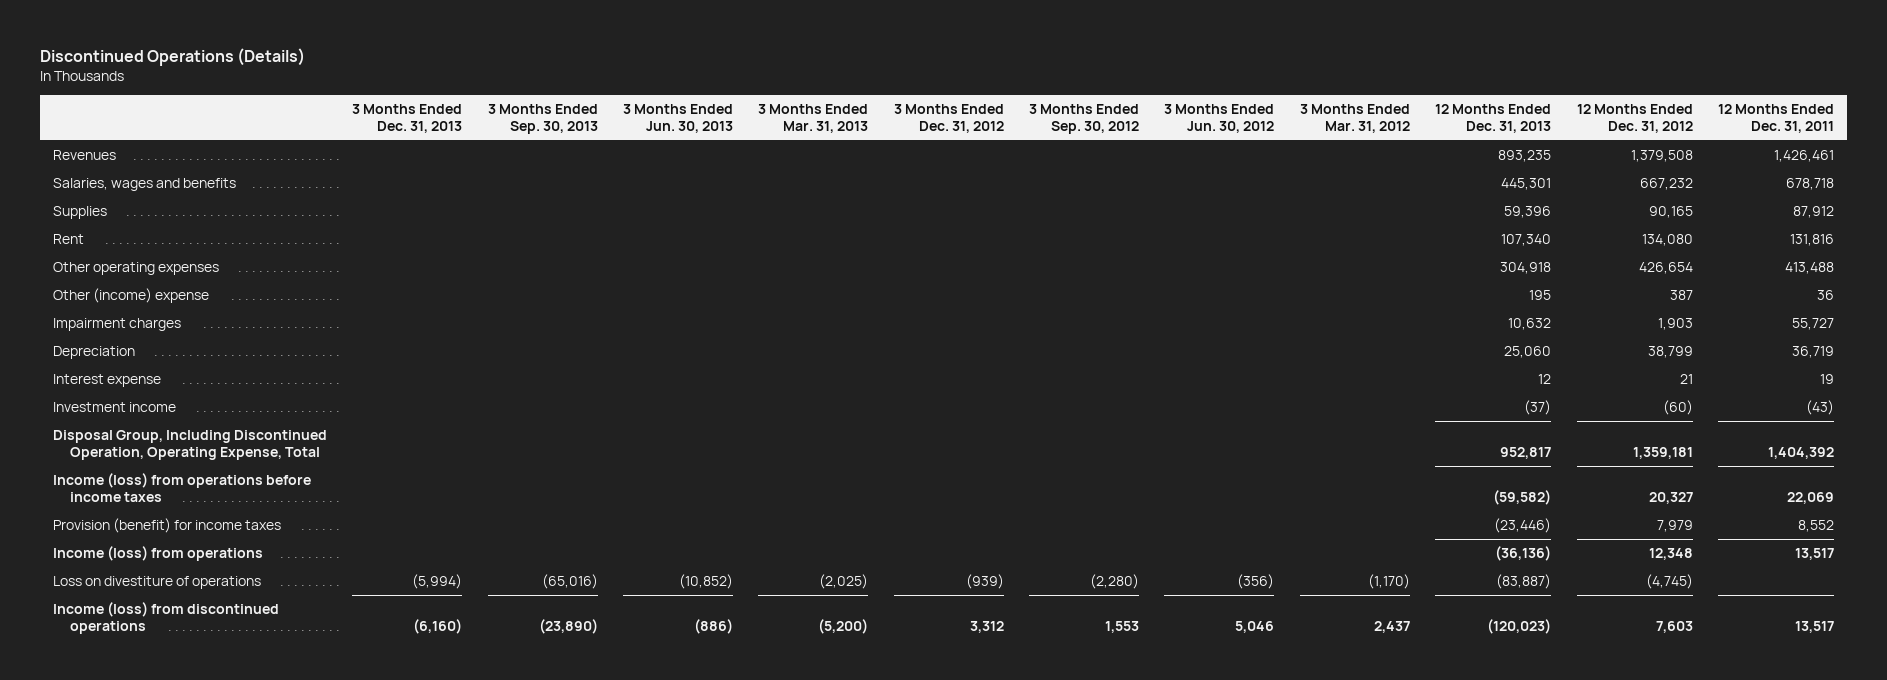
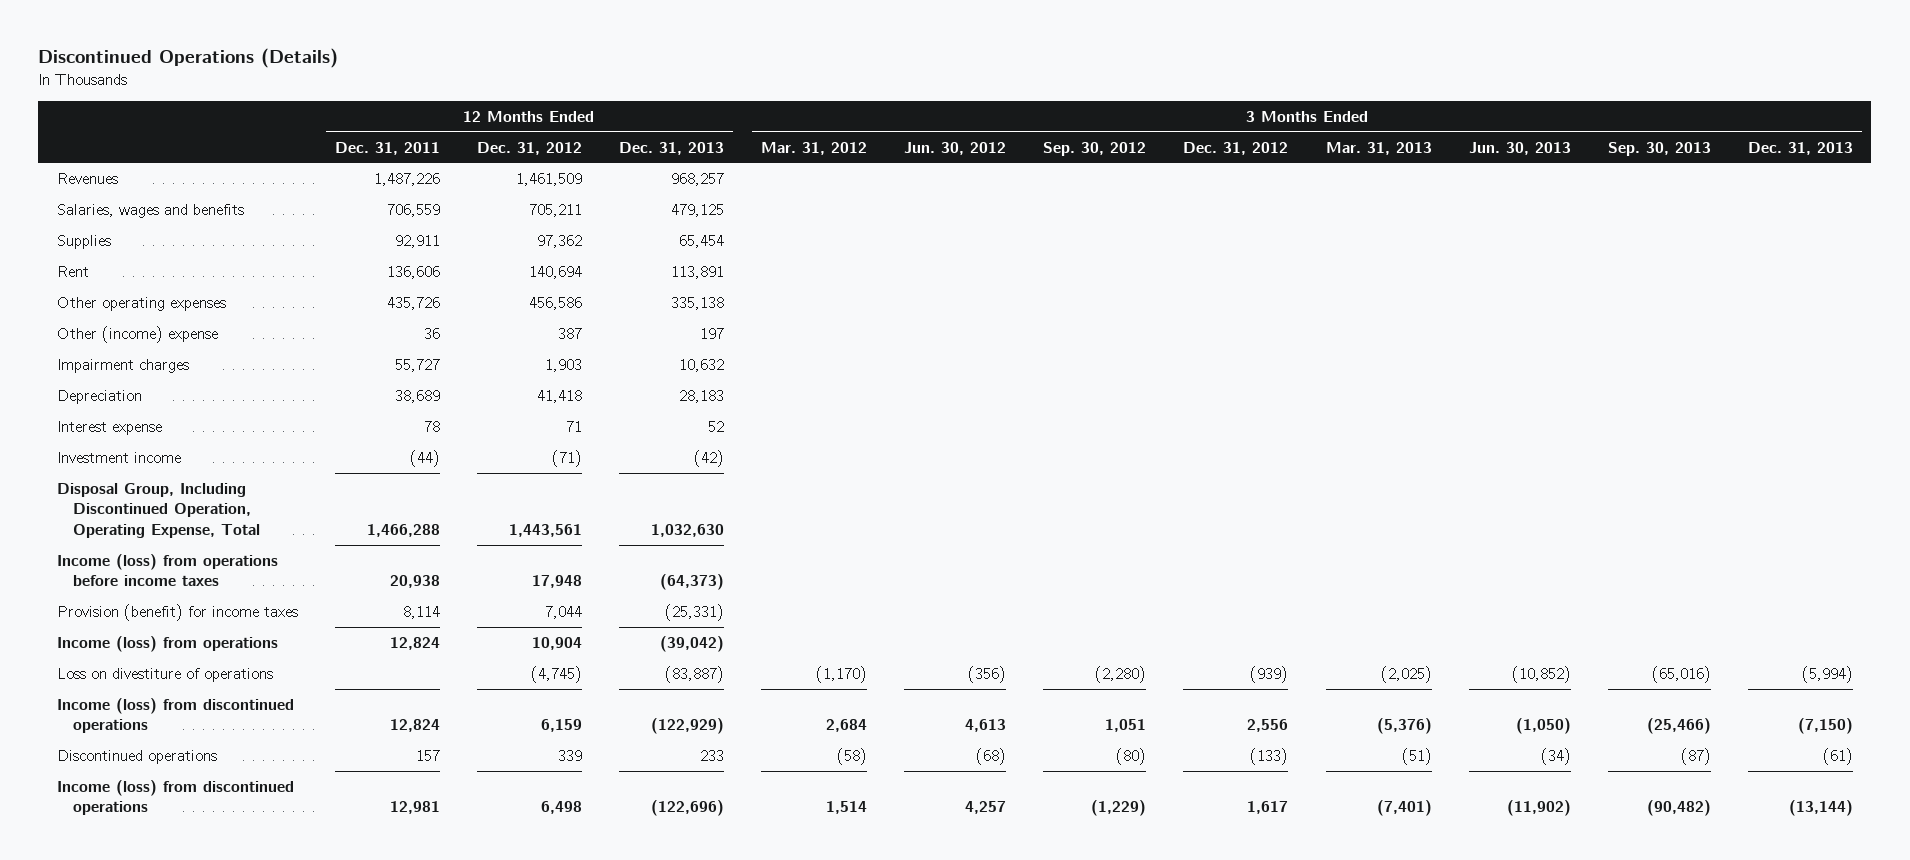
[1498,150,1552,163] 893,235 -> [671,172,725,186] 968,257
[1630,150,1693,163] 1,379,508 -> [515,172,582,186] 1,461,509
[1773,150,1834,163] 1,426,461 -> [373,172,440,186] 1,487,226
[1501,178,1552,191] 445,301 -> [671,203,725,217] 479,125
[1639,178,1693,191] 667,232 -> [528,203,582,217] 705,211
[1785,178,1834,191] 678,718 -> [386,203,440,217] 706,559
[1504,206,1552,219] 59,396 -> [679,234,725,248] 65,454
[1648,206,1693,219] 90,165 -> [536,234,582,248] 97,362
[1792,206,1834,219] 87,912 -> [394,234,440,248] 92,911
[1501,234,1552,247] 107,340 -> [671,265,725,279] 113,891
[1641,234,1693,247] 134,080 -> [528,265,582,279] 140,694
[1789,234,1834,247] 131,816 -> [386,265,440,279] 136,606
[1500,262,1552,275] 304,918 -> [671,296,725,310] 335,138
[1638,262,1693,275] 426,654 -> [528,296,582,310] 456,586
[1784,262,1834,275] 413,488 -> [386,296,440,310] 435,726
[1529,290,1552,301] 195 -> [700,327,725,339] 197
[1504,346,1552,359] 25,060 -> [679,389,725,403] 28,183
[1647,346,1693,359] 38,799 -> [536,389,582,403] 41,418
[1791,346,1834,359] 36,719 -> [394,389,440,403] 38,689
[1538,374,1552,385] 12 -> [708,420,725,432] 52
[1679,374,1693,385] 21 -> [565,420,582,432] 71
[1819,374,1834,385] 19 -> [423,420,440,432] 78
[1524,400,1552,416] (37) -> [694,449,725,467] (42)
[1662,400,1693,416] (60) -> [551,449,582,467] (71)
[1805,400,1834,416] (43) -> [409,449,440,467] (44)
[1500,446,1552,459] 952,817 -> [651,523,725,537] 1,032,630
[1632,446,1693,459] 1,359,181 -> [508,523,582,537] 1,443,561
[1767,446,1834,459] 1,404,392 -> [366,523,440,537] 1,466,288
[1493,489,1552,505] (59,582) -> [660,574,725,591] (64,373)
[1648,491,1693,504] 20,327 -> [531,575,582,589] 17,948
[1786,491,1834,504] 22,069 -> [389,575,440,589] 20,938
[1494,518,1552,534] (23,446) -> [665,603,725,621] (25,331)
[1656,520,1693,533] 7,979 -> [544,605,582,619] 7,044
[1797,520,1834,533] 8,552 -> [402,605,440,619] 8,114
[1495,546,1552,562] (36,136) -> [660,635,725,652] (39,042)
[1648,548,1693,561] 12,348 -> [531,636,582,650] 10,904
[1794,548,1834,561] 13,517 -> [389,636,440,650] 12,824
[413,618,463,634] (6,160) -> [1797,718,1853,735] (7,150)
[538,618,598,634] (23,890) -> [1646,718,1711,735] (25,466)
[694,618,734,634] (886) -> [1515,718,1571,735] (1,050)
[818,618,869,634] (5,200) -> [1376,718,1432,735] (5,376)
[969,620,1004,633] 3,312 -> [1247,719,1289,733] 2,556
[1105,620,1140,633] 1,553 -> [1105,719,1147,733] 1,051
[1235,620,1275,633] 5,046 -> [965,719,1007,733] 4,613
[1373,620,1410,633] 2,437 -> [826,719,868,733] 2,684
[1487,618,1552,634] (120,023) -> [651,718,725,735] (122,929)
[1655,620,1693,633] 7,603 -> [540,719,582,733] 6,159
[1794,620,1834,633] 13,517 -> [389,719,440,733] 12,824
none -> [56,749,217,764] Discontinued operations
none -> [56,779,294,816] Income (loss) from discontinued operations

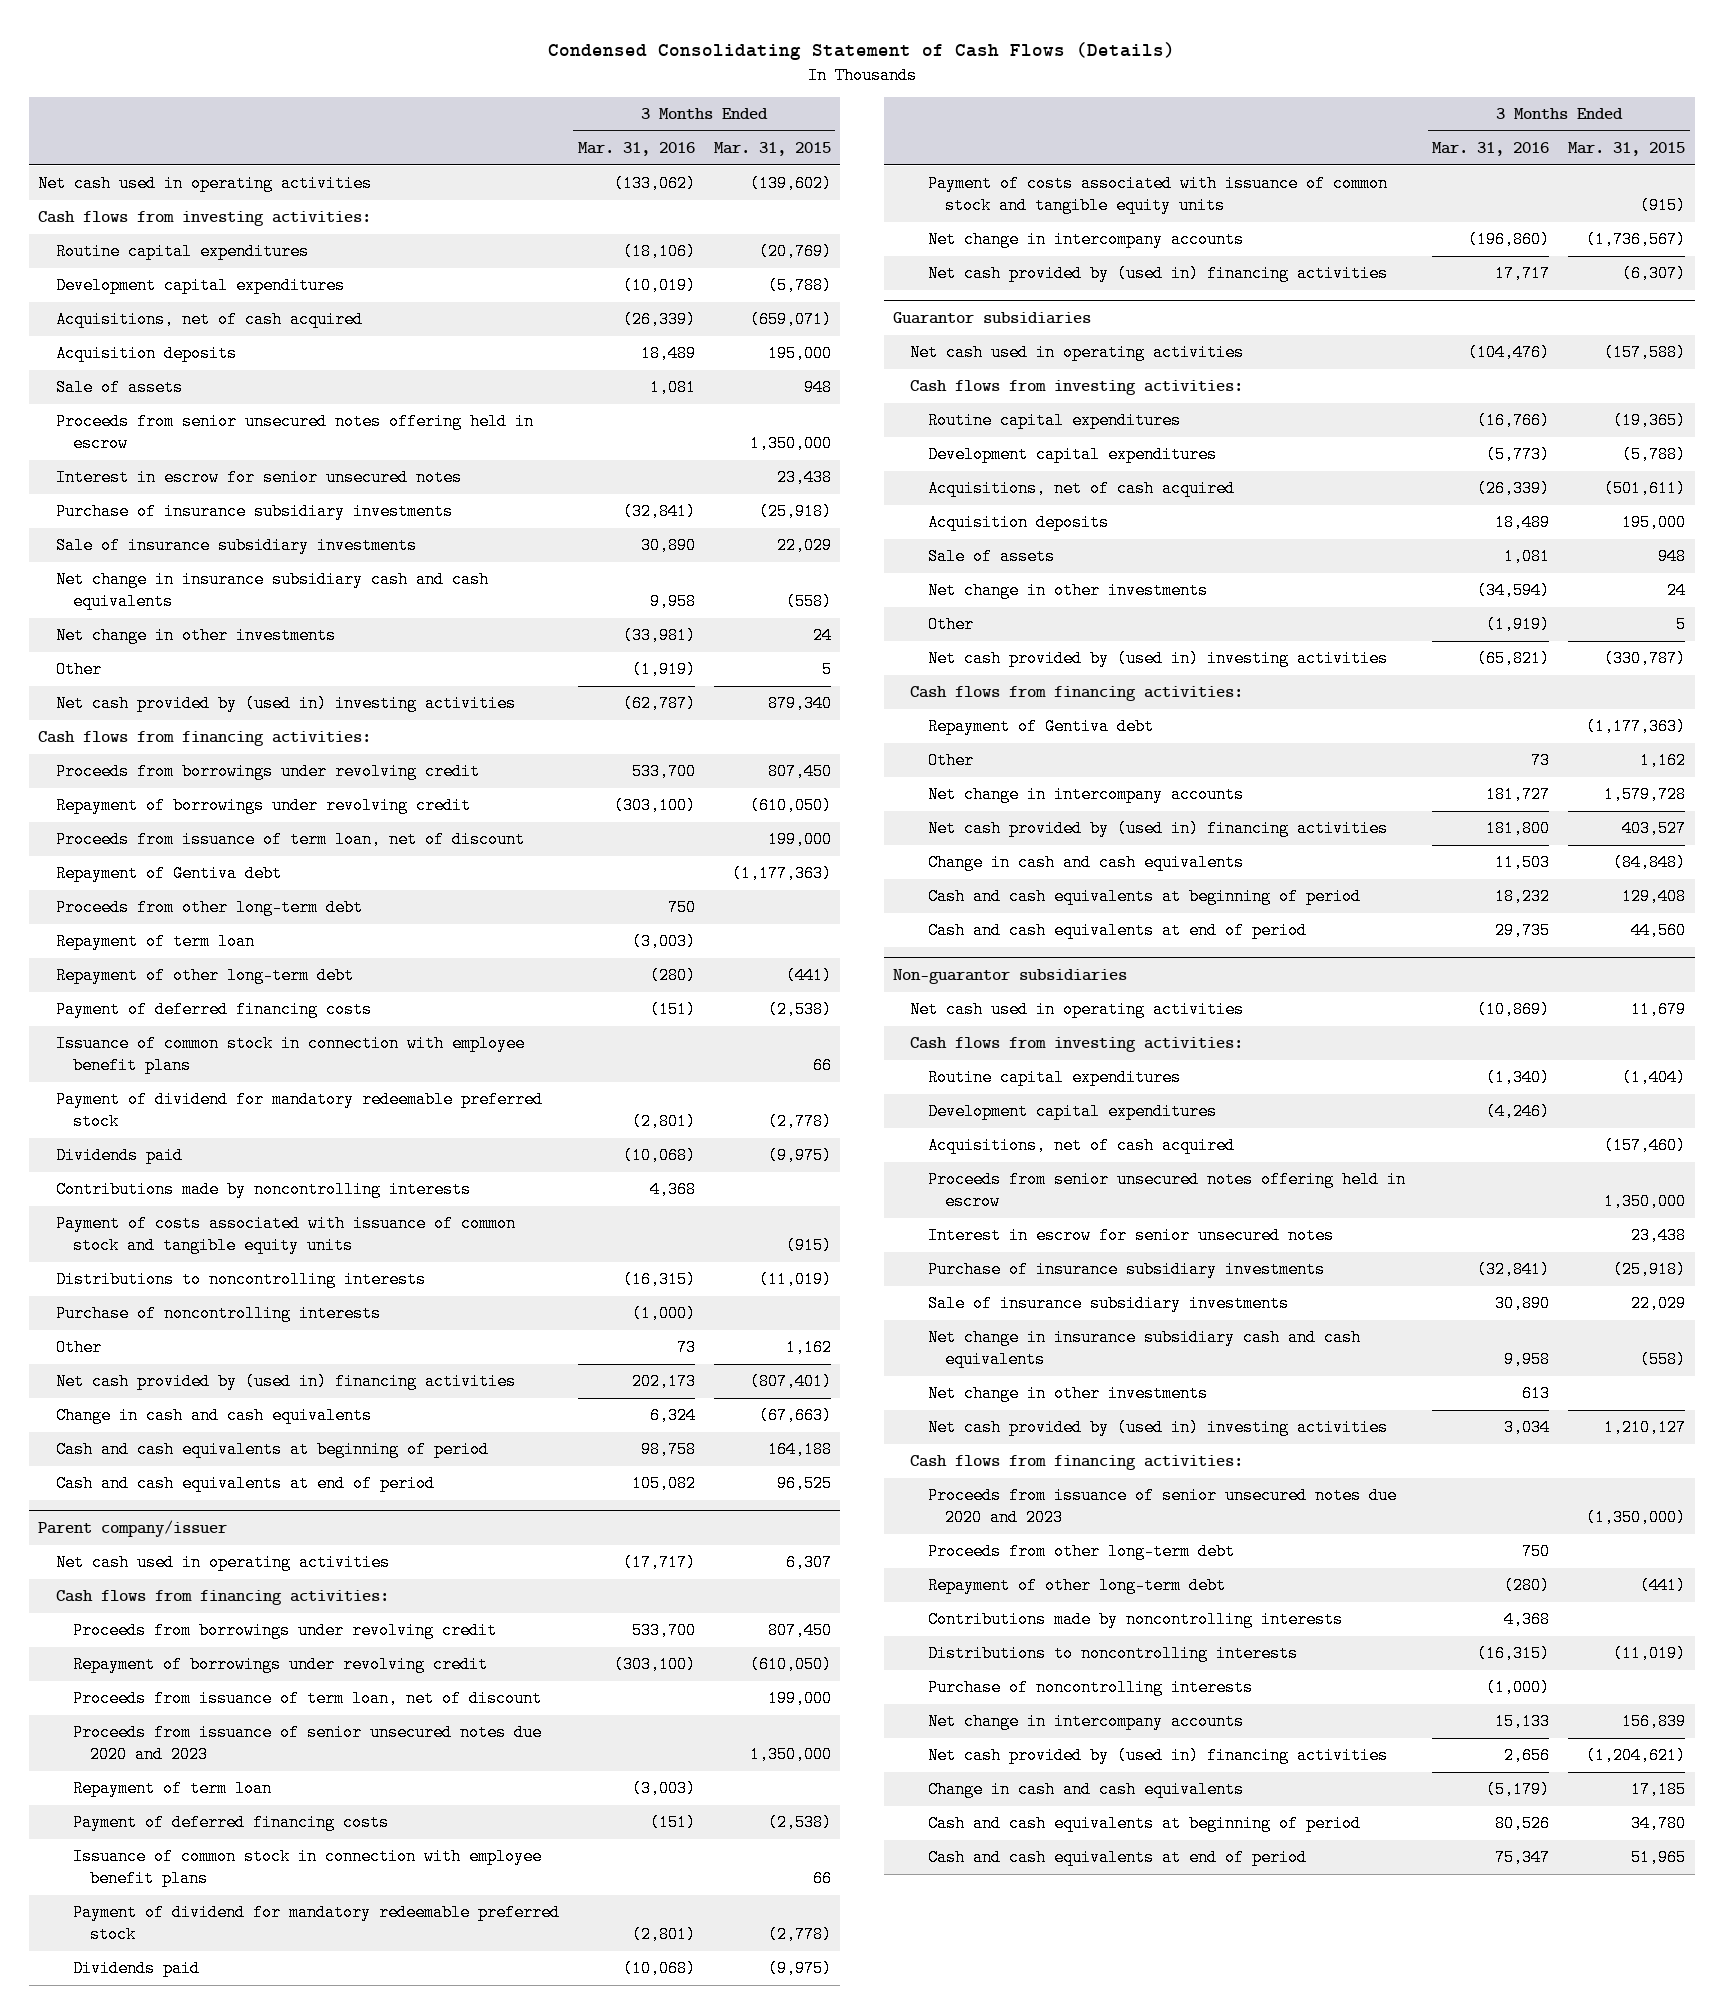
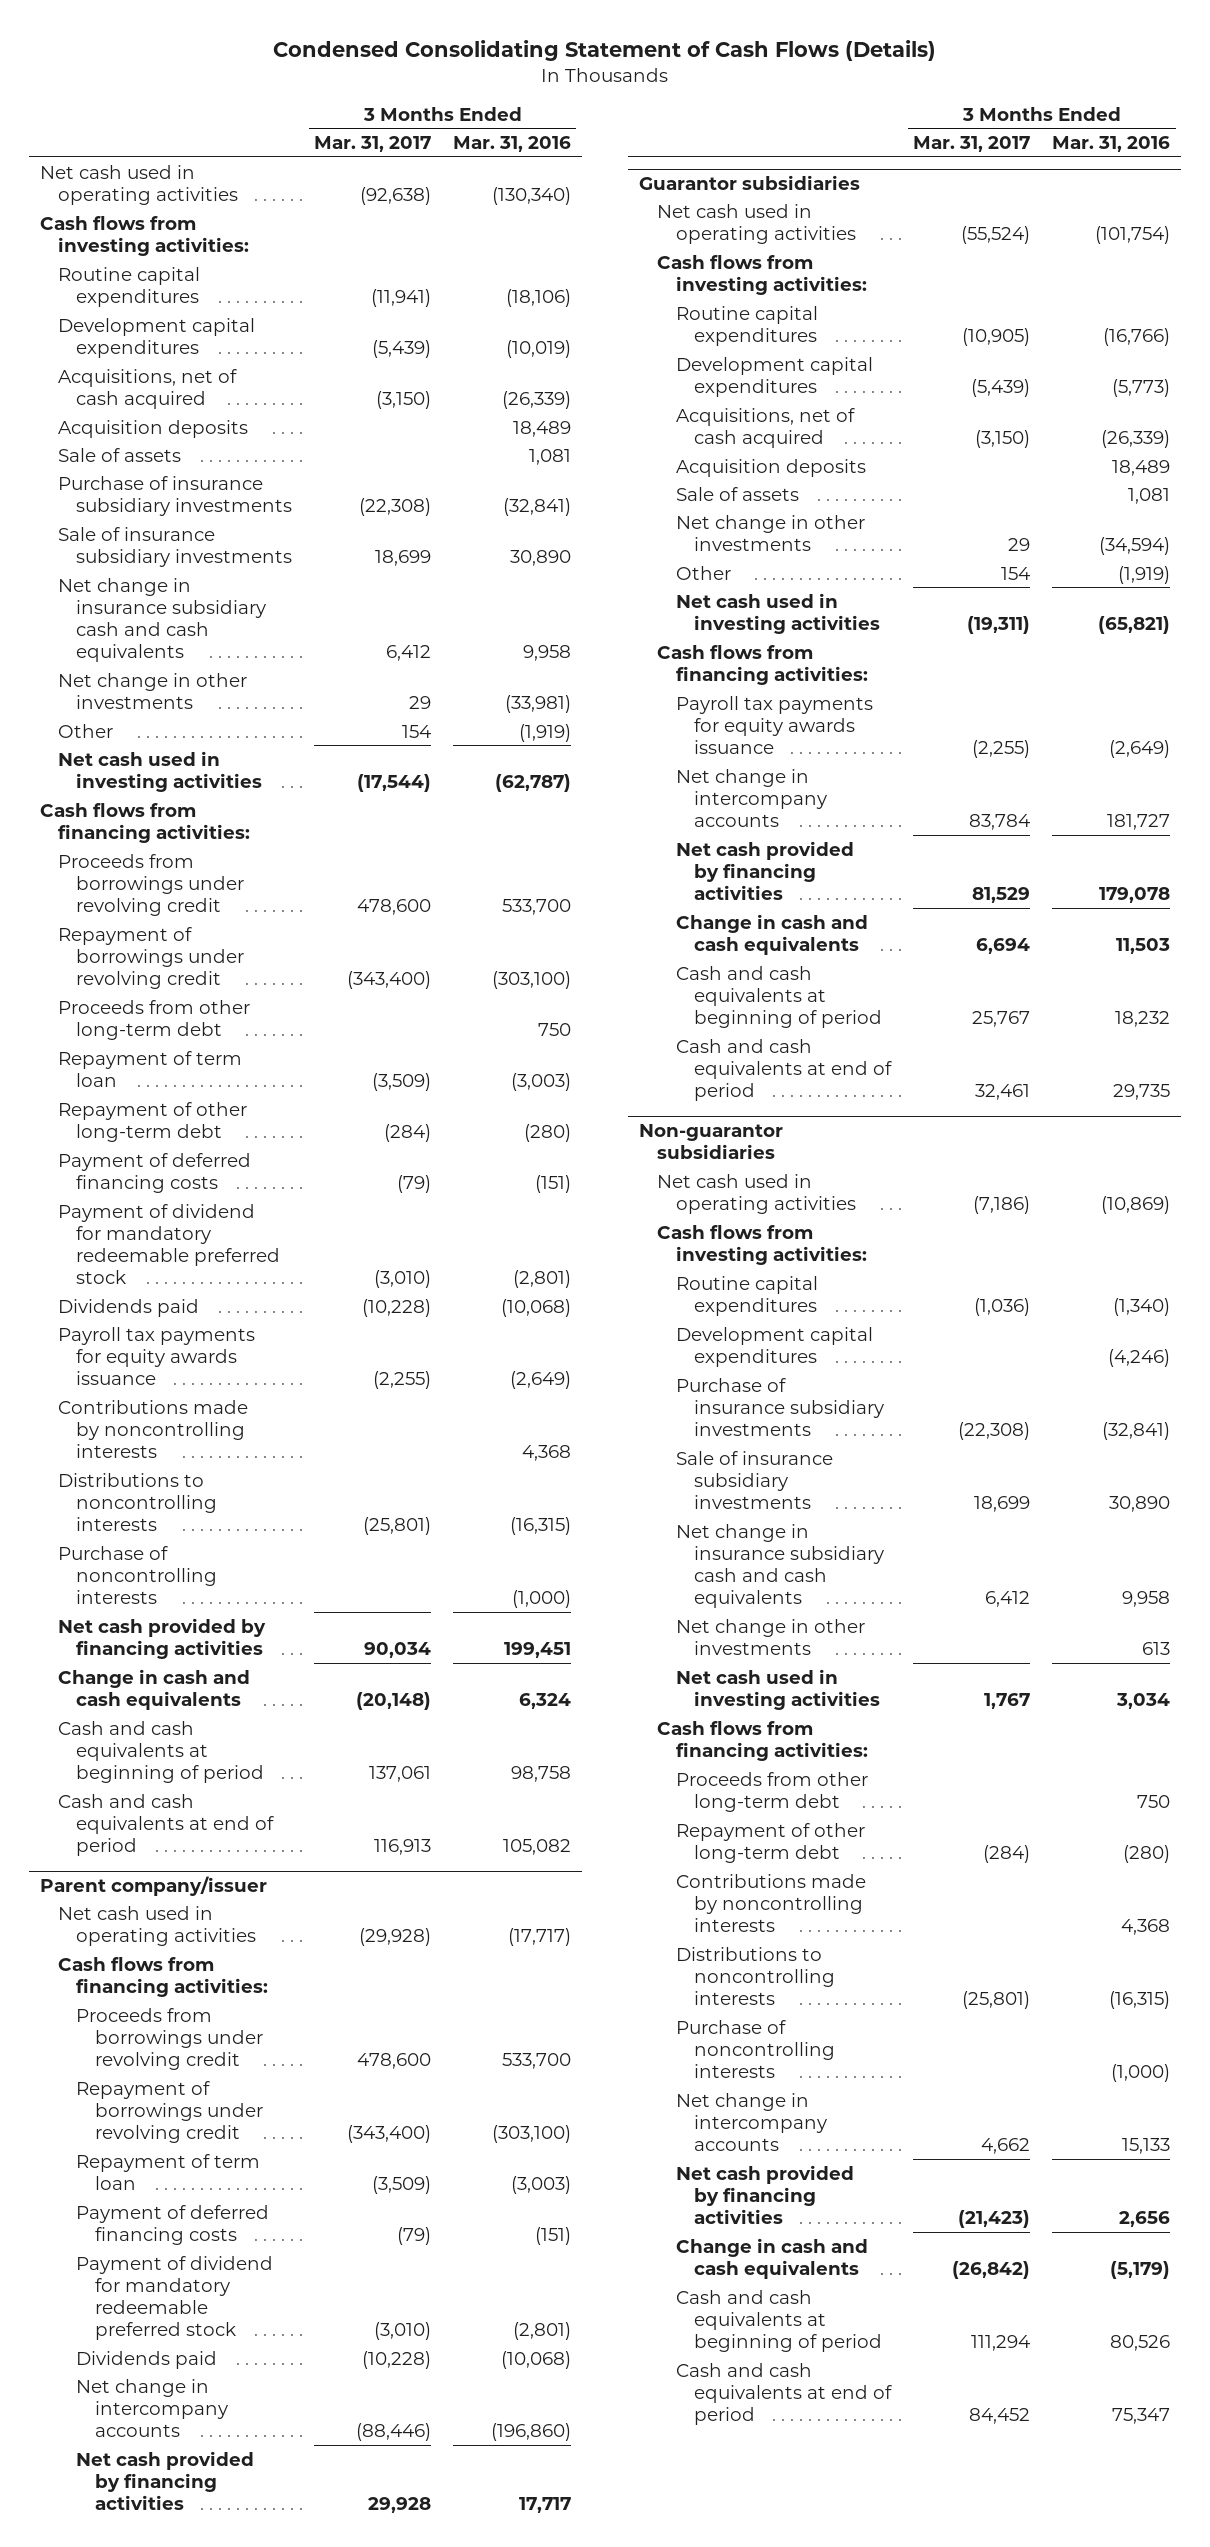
[713,142,831,157] Mar. 31, 2015 -> none
none -> [314,136,432,153] Mar. 31, 2017
[613,175,696,193] (133,062) -> [492,186,572,205] (130,340)
[55,413,534,453] Proceeds from senior unsecured notes offering held in escrow -> none
[55,469,462,487] Interest in escrow for senior unsecured notes -> none
[55,695,516,713] Net cash provided by (used in) investing activities -> [57,750,263,792] Net cash used in investing activities
[55,831,525,849] Proceeds from issuance of term loan, net of discount -> none
[55,865,282,883] Repayment of Gentiva debt -> none
[55,1035,525,1075] Issuance of common stock in connection with employee benefit plans -> none
none -> [57,1326,255,1386] Payroll tax payments for equity awards issuance
[55,1215,516,1255] Payment of costs associated with issuance of common stock and tangible equity units -> none
[55,1339,102,1357] Other -> none
[55,1373,516,1391] Net cash provided by (used in) financing activities -> [57,1617,266,1659] Net cash provided by financing activities
[631,1373,696,1391] 202,173 -> [504,1641,572,1658] 199,451
[72,1690,542,1708] Proceeds from issuance of term loan, net of discount -> none
[72,1724,542,1764] Proceeds from issuance of senior unsecured notes due 2020 and 2023 -> none
[72,1848,542,1888] Issuance of common stock in connection with employee benefit plans -> none
[927,175,1388,215] Payment of costs associated with issuance of common stock and tangible equity units -> none
[927,265,1388,283] Net cash provided by (used in) financing activities -> [76,2450,255,2511] Net cash provided by financing activities
[1468,344,1551,362] (104,476) -> [1095,225,1171,244] (101,754)
[927,650,1388,668] Net cash provided by (used in) investing activities -> [675,592,880,634] Net cash used in investing activities
[927,718,1154,736] Repayment of Gentiva debt -> none
[927,752,974,770] Other -> none
none -> [675,695,873,755] Payroll tax payments for equity awards issuance
[927,820,1388,838] Net cash provided by (used in) financing activities -> [675,840,854,901] Net cash provided by financing activities
[1486,820,1551,838] 181,800 -> [1099,887,1171,904] 179,078
[927,1137,1235,1155] Acquisitions, net of cash acquired -> none
[927,1171,1406,1211] Proceeds from senior unsecured notes offering held in escrow -> none
[927,1227,1334,1245] Interest in escrow for senior unsecured notes -> none
[927,1419,1388,1437] Net cash provided by (used in) investing activities -> [675,1668,880,1710] Net cash used in investing activities
[927,1487,1397,1527] Proceeds from issuance of senior unsecured notes due 2020 and 2023 -> none
[927,1747,1388,1765] Net cash provided by (used in) financing activities -> [675,2164,854,2225] Net cash provided by financing activities

